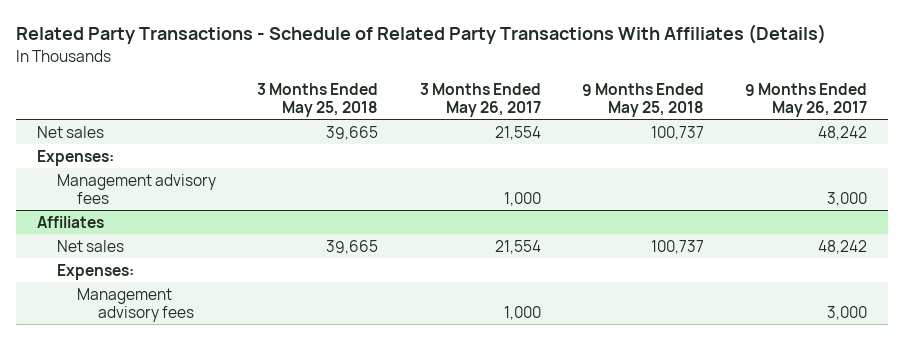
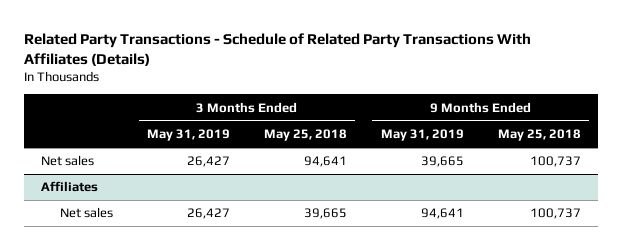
[419,82,541,118] 3 Months Ended May 26, 2017 -> none
[745,82,868,118] 9 Months Ended May 26, 2017 -> none
none -> [147,129,231,142] May 31, 2019
none -> [380,129,464,142] May 31, 2019
[36,149,114,166] Expenses: -> none
[56,173,216,205] Management advisory fees -> none
[326,125,379,140] 39,665 -> [303,156,347,168] 94,641
[56,263,134,280] Expenses: -> none
[77,287,194,323] Management advisory fees -> none

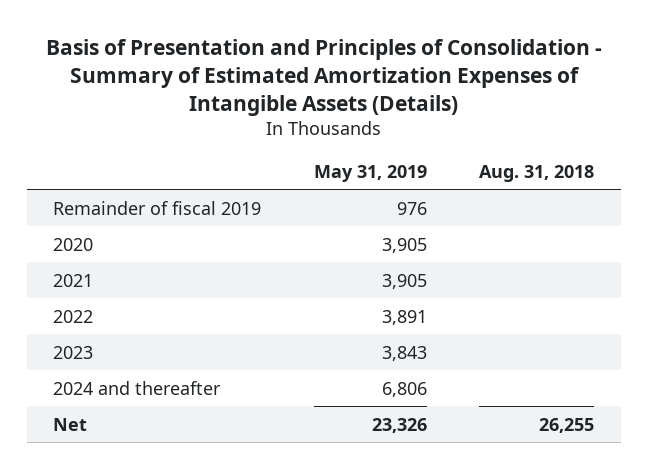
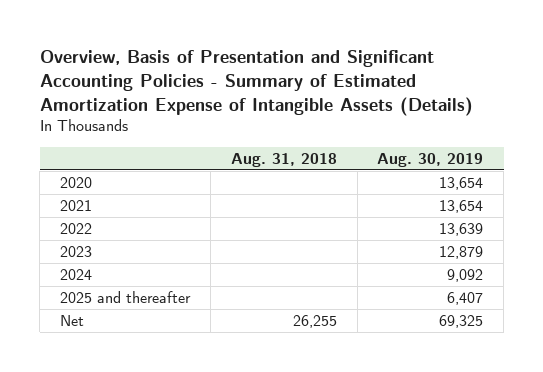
[45,38,602,116] Basis of Presentation and Principles of Consolidation - Summary of Estimated Amortization Expenses of Intangible Assets (Details) -> [39,50,473,116] Overview, Basis of Presentation and Significant Accounting Policies - Summary of Estimated Amortization Expense of Intangible Assets (Details)
[313,164,427,182] May 31, 2019 -> none
none -> [377,152,484,167] Aug. 30, 2019
[52,200,261,215] Remainder of fiscal 2019 -> none
none -> [59,268,92,280] 2024
[52,380,221,395] 2024 and thereafter -> [59,290,191,303] 2025 and thereafter

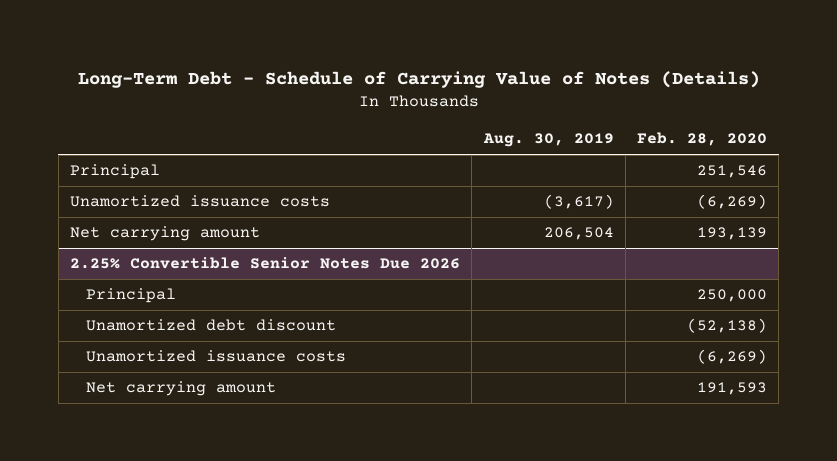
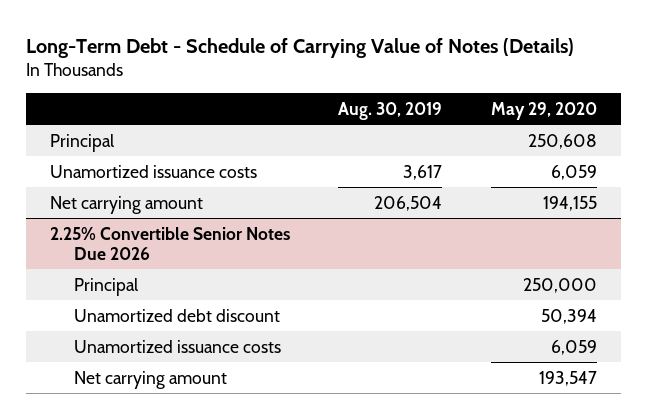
[637,132,768,147] Feb. 28, 2020 -> none
none -> [490,101,597,120] May 29, 2020
[543,194,614,210] (3,617) -> [403,164,443,180] 3,617

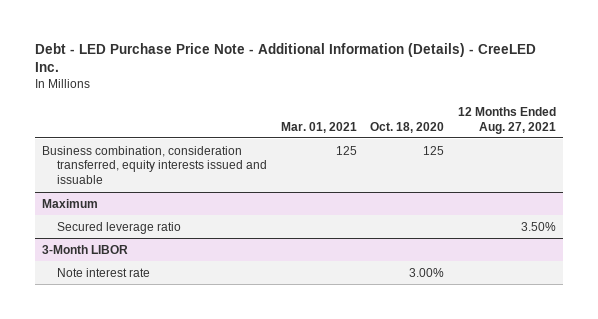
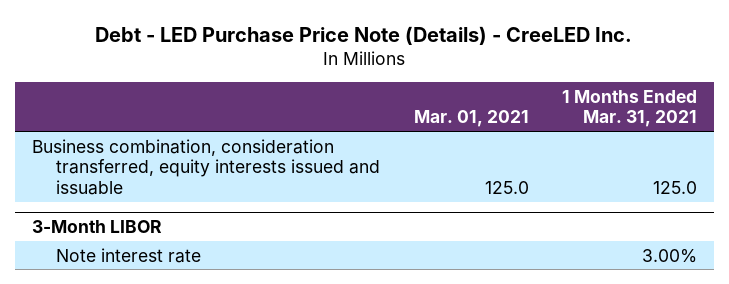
[35,42,537,73] Debt - LED Purchase Price Note - Additional Information (Details) - CreeLED Inc. -> [95,25,633,45] Debt - LED Purchase Price Note (Details) - CreeLED Inc.
[370,121,445,133] Oct. 18, 2020 -> none
[457,106,556,134] 12 Months Ended Aug. 27, 2021 -> none
none -> [562,89,698,128] 1 Months Ended Mar. 31, 2021
[41,198,98,208] Maximum -> none
[57,221,182,234] Secured leverage ratio -> none
[335,145,357,155] 125 -> [484,180,529,194] 125.0

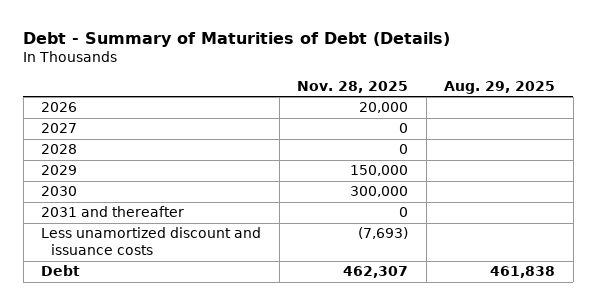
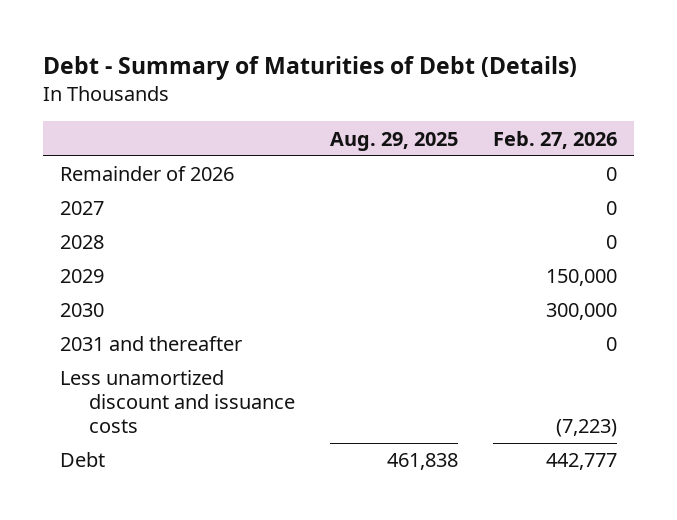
[297,80,409,93] Nov. 28, 2025 -> none
none -> [492,130,617,149] Feb. 27, 2026
[41,102,78,113] 2026 -> [60,166,235,182] Remainder of 2026

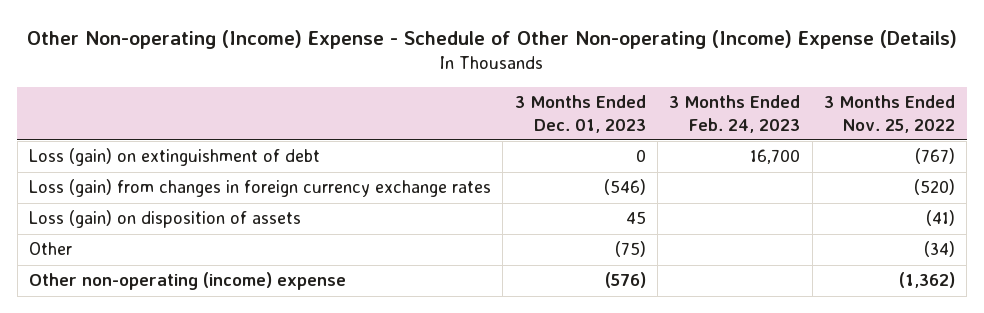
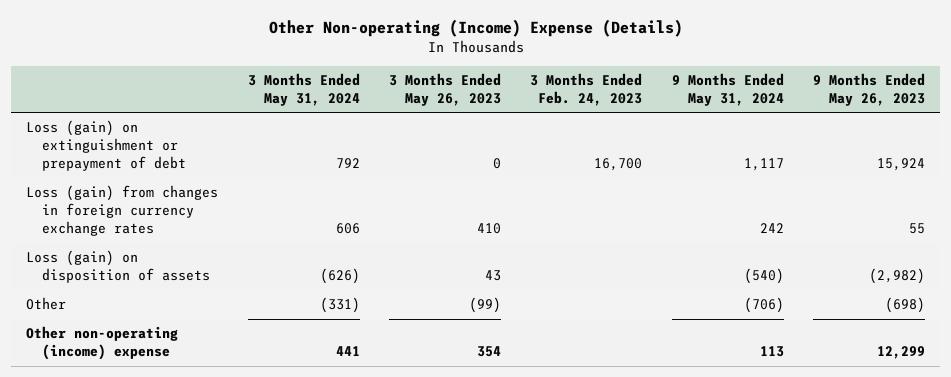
[27,30,958,50] Other Non-operating (Income) Expense - Schedule of Other Non-operating (Income) Expense (Details) -> [268,18,683,37] Other Non-operating (Income) Expense (Details)
[514,95,646,133] 3 Months Ended Dec. 01, 2023 -> none
[823,95,955,133] 3 Months Ended Nov. 25, 2022 -> none
none -> [247,73,360,106] 3 Months Ended May 31, 2024
none -> [388,73,501,106] 3 Months Ended May 26, 2023
none -> [671,73,784,106] 9 Months Ended May 31, 2024
none -> [813,73,926,106] 9 Months Ended May 26, 2023
[29,148,321,167] Loss (gain) on extinguishment of debt -> [26,120,187,172] Loss (gain) on extinguishment or prepayment of debt

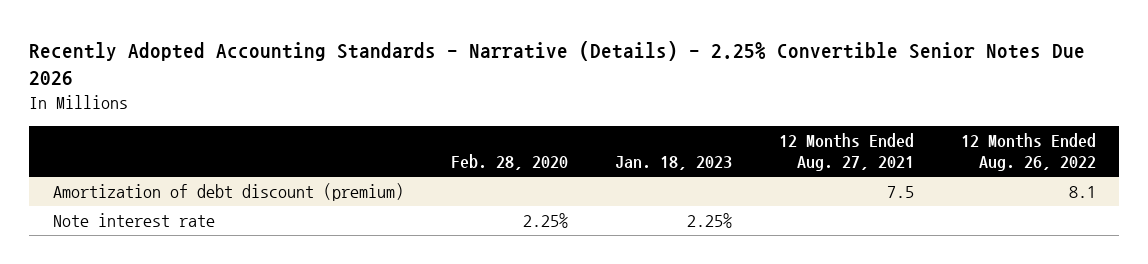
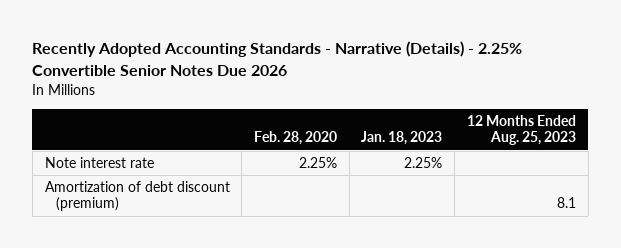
[778,132,914,172] 12 Months Ended Aug. 27, 2021 -> none
[960,132,1096,172] 12 Months Ended Aug. 26, 2022 -> none
none -> [466,115,576,146] 12 Months Ended Aug. 25, 2023
[52,183,404,202] Amortization of debt discount (premium) -> [44,181,230,212] Amortization of debt discount (premium)

